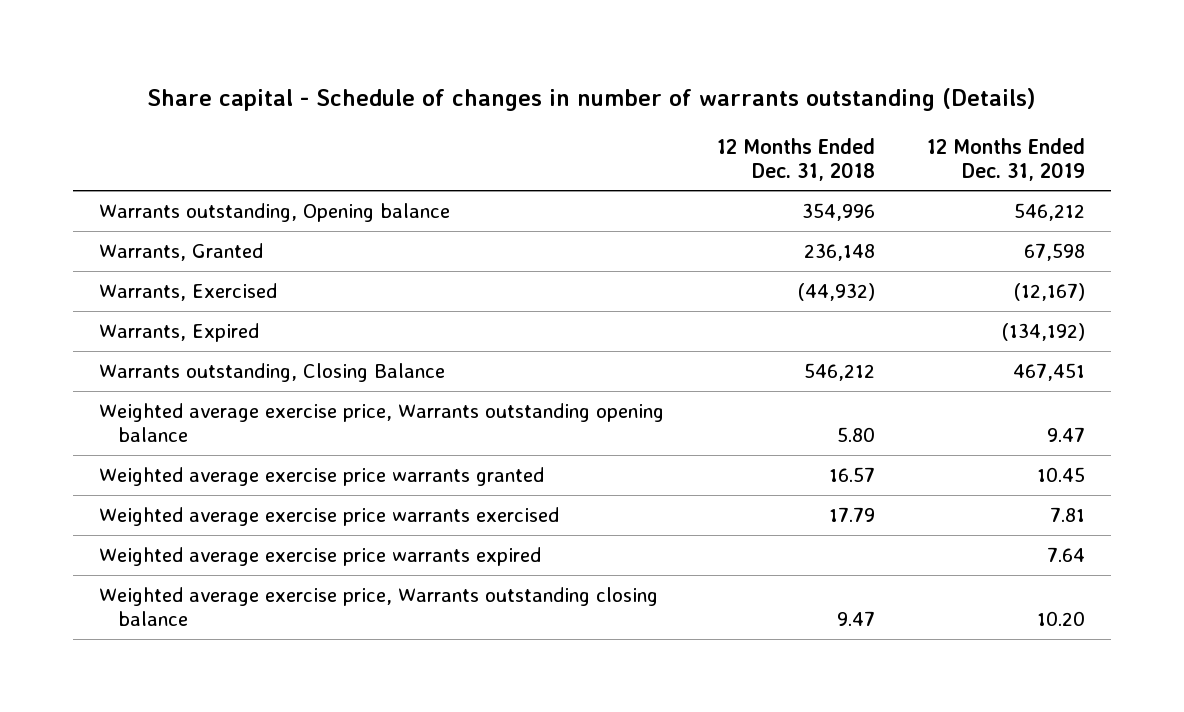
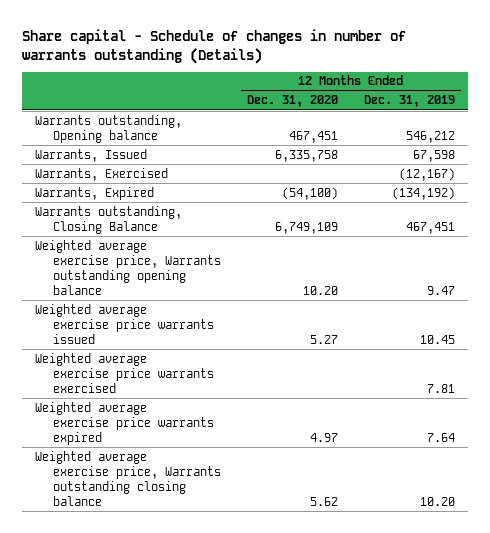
[716,137,875,181] 12 Months Ended Dec. 31, 2018 -> none
none -> [247,95,339,108] Dec. 31, 2020
[99,242,264,261] Warrants, Granted -> [34,148,147,162] Warrants, Issued
[99,466,545,486] Weighted average exercise price warrants granted -> [34,303,215,344] Weighted average exercise price warrants issued

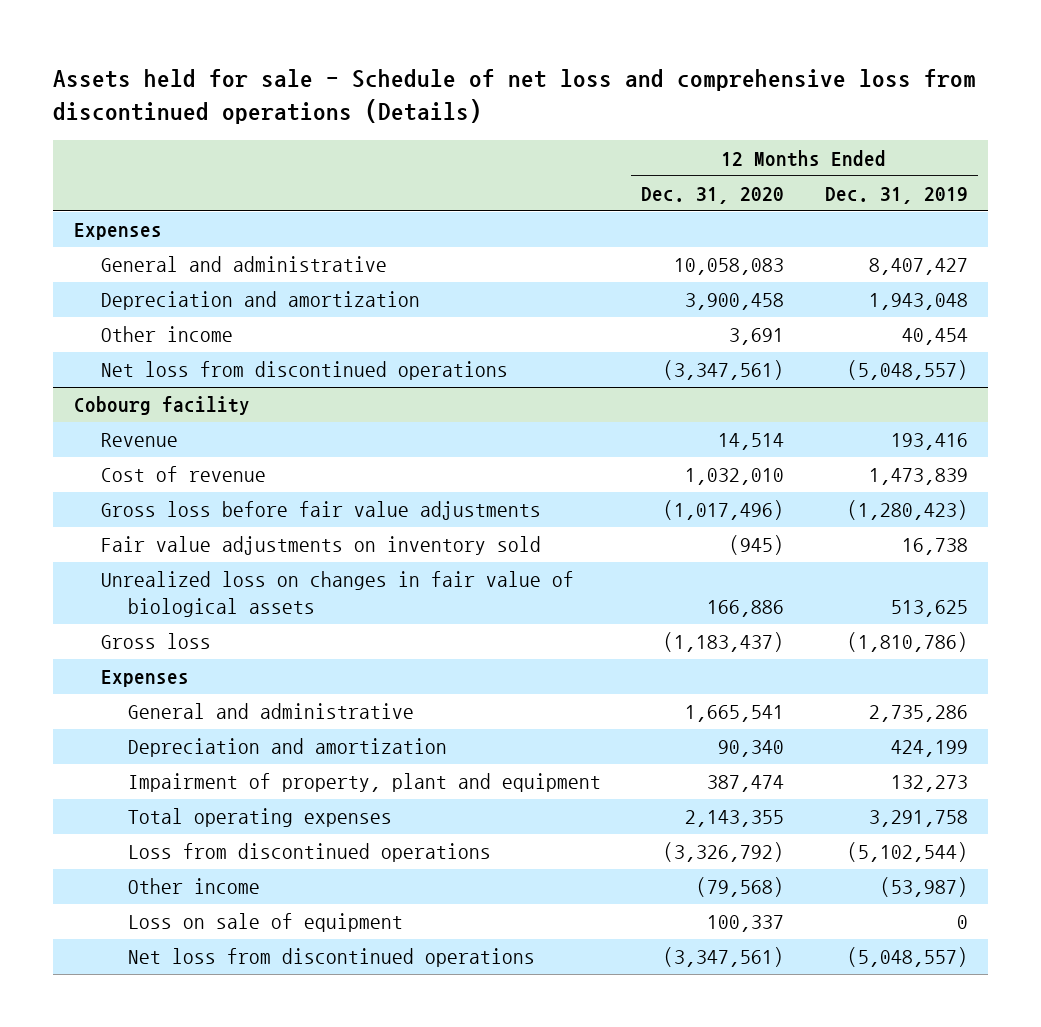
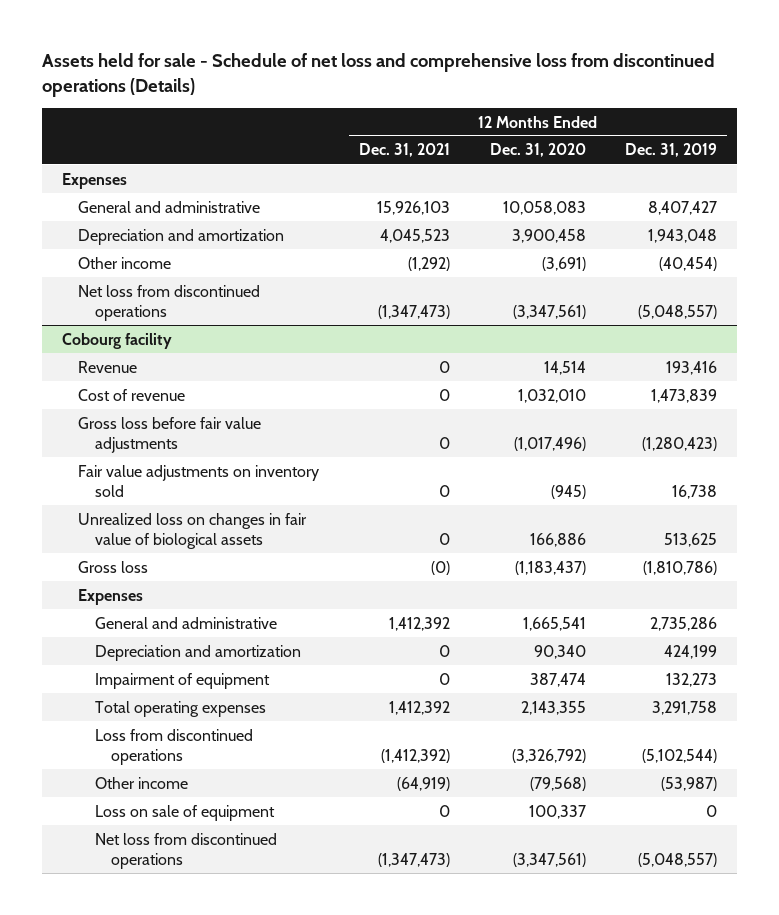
none -> [358,143,450,158] Dec. 31, 2021
[729,328,785,346] 3,691 -> [541,256,586,271] (3,691)
[901,328,968,346] 40,454 -> [659,256,718,271] (40,454)
[127,773,601,793] Impairment of property, plant and equipment -> [94,672,270,689] Impairment of equipment

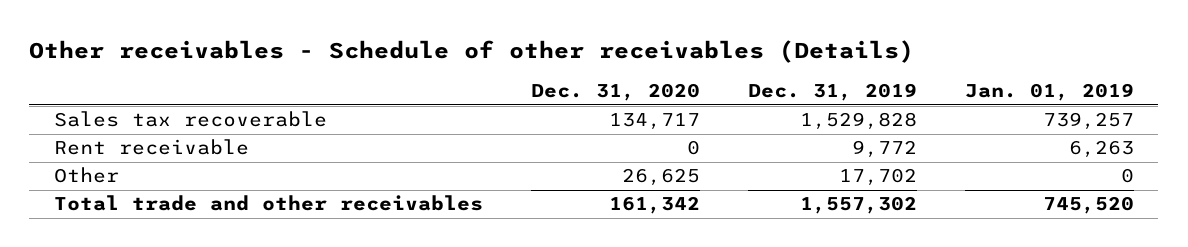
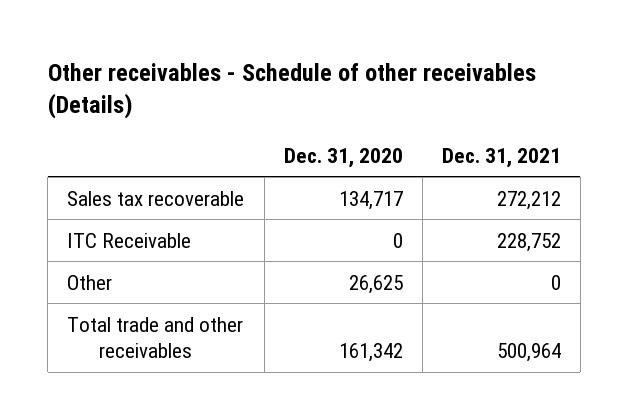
[748,83,918,102] Dec. 31, 2019 -> none
[965,83,1135,102] Jan. 01, 2019 -> none
none -> [441,147,561,168] Dec. 31, 2021
[53,139,249,156] Rent receivable -> none
none -> [67,232,192,248] ITC Receivable

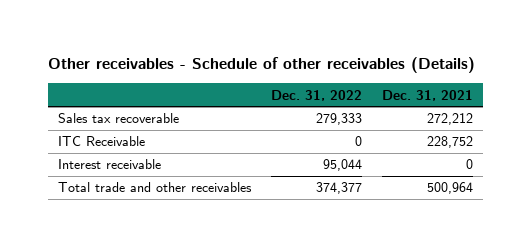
[283,147,403,168] Dec. 31, 2020 -> none
none -> [270,89,362,101] Dec. 31, 2022
[67,274,113,290] Other -> [57,159,161,170] Interest receivable

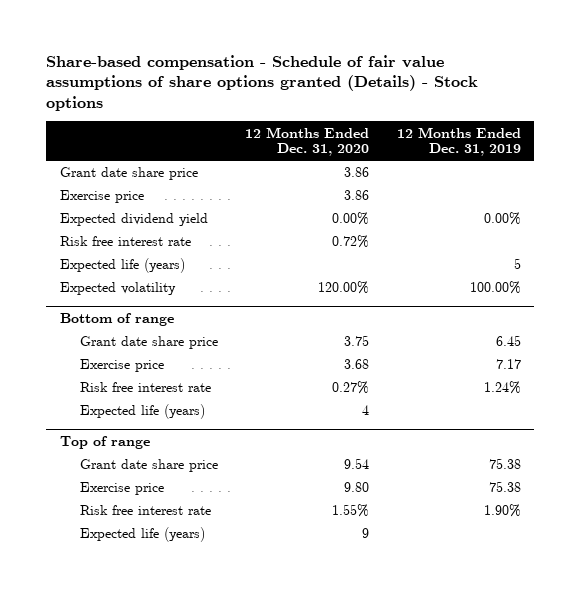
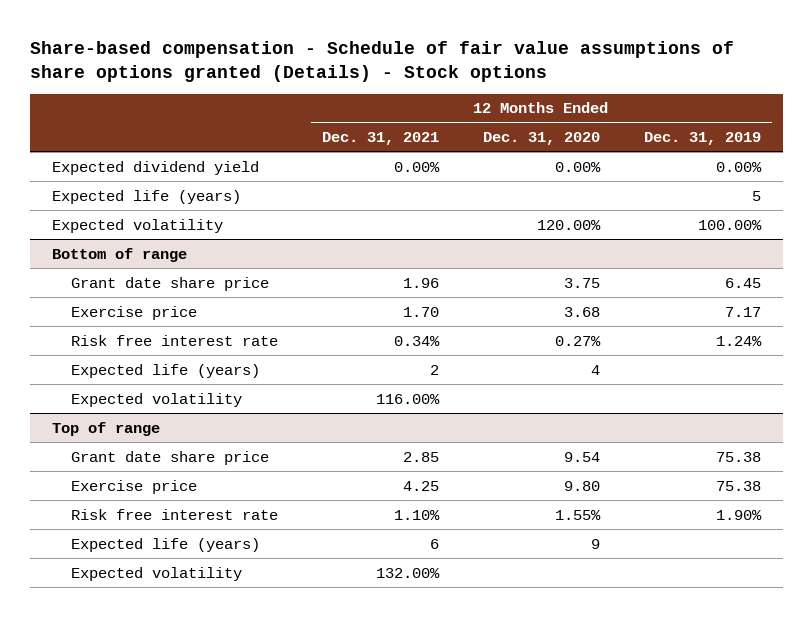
none -> [322,132,440,146] Dec. 31, 2021
[59,167,198,181] Grant date share price -> none
[59,190,144,204] Exercise price -> none
[59,236,191,247] Risk free interest rate -> none
none -> [71,392,243,407] Expected volatility
none -> [71,566,243,581] Expected volatility

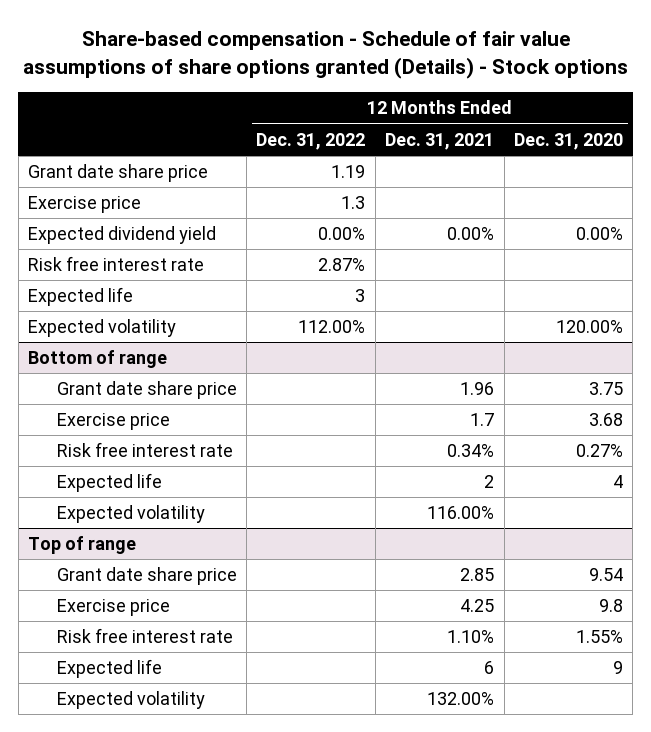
[643,132,761,146] Dec. 31, 2019 -> none
none -> [256,132,366,150] Dec. 31, 2022
none -> [28,164,209,183] Grant date share price
none -> [28,196,142,214] Exercise price
none -> [28,256,205,272] Risk free interest rate
[51,189,241,204] Expected life (years) -> [28,287,134,307] Expected life
[403,306,440,317] 1.70 -> [470,413,495,427] 1.7
[71,363,261,378] Expected life (years) -> [56,473,162,493] Expected life
[563,480,600,491] 9.80 -> [599,599,624,613] 9.8
[71,537,261,552] Expected life (years) -> [56,659,162,679] Expected life

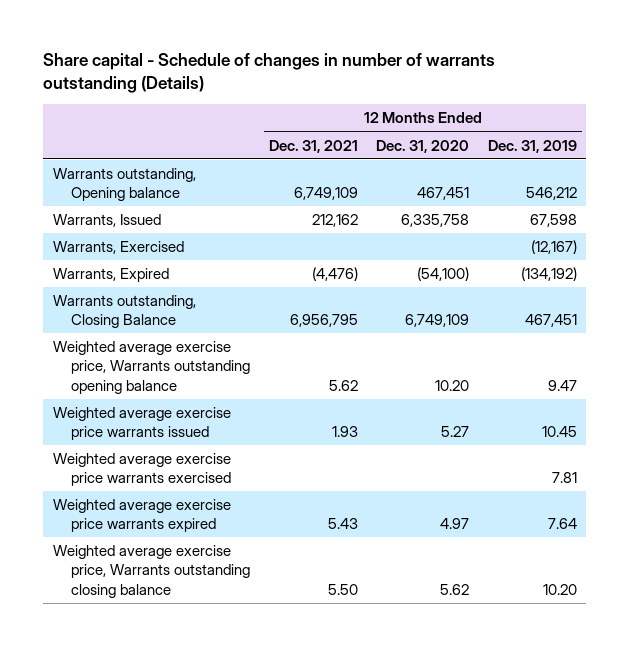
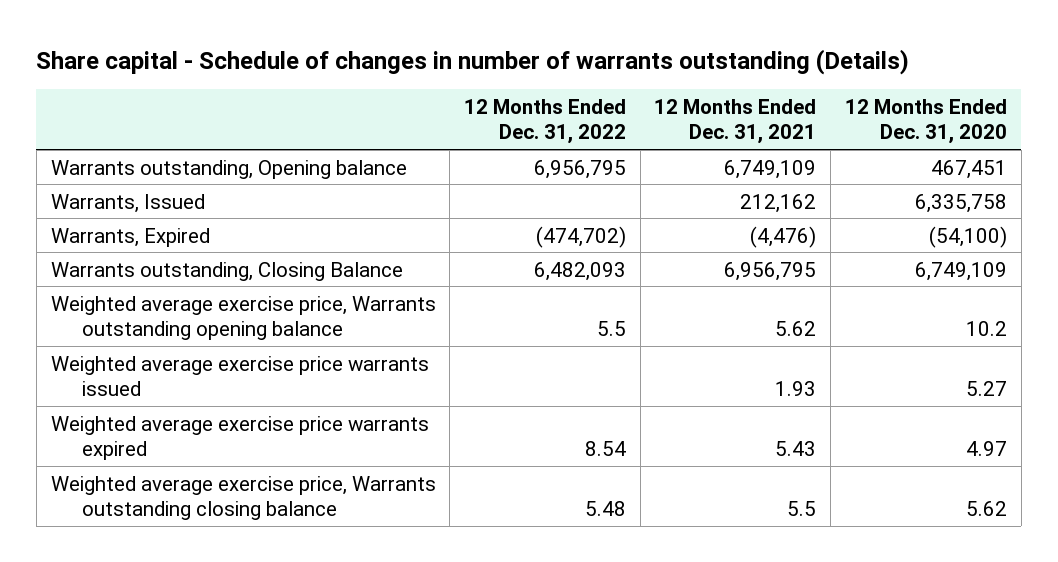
[487,139,577,153] Dec. 31, 2019 -> none
none -> [464,98,627,145] 12 Months Ended Dec. 31, 2022
[52,241,184,255] Warrants, Exercised -> none
[435,379,470,391] 10.20 -> [965,321,1007,337] 10.2
[52,453,231,487] Weighted average exercise price warrants exercised -> none
[327,583,358,595] 5.50 -> [787,501,817,517] 5.5

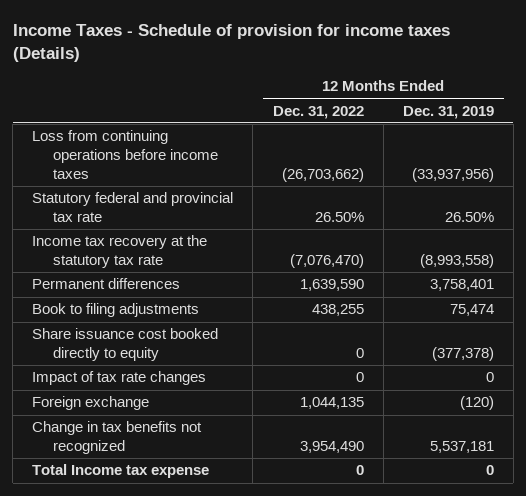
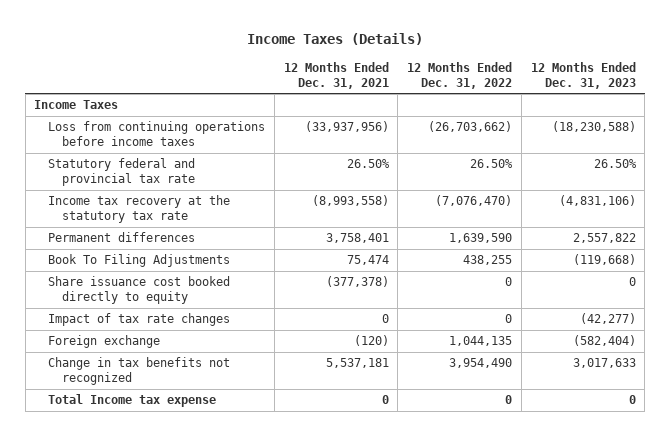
[12,23,450,62] Income Taxes - Schedule of provision for income taxes (Details) -> [247,33,424,46] Income Taxes (Details)
[402,105,494,119] Dec. 31, 2019 -> none
none -> [283,61,389,89] 12 Months Ended Dec. 31, 2021
none -> [530,61,636,89] 12 Months Ended Dec. 31, 2023
none -> [34,100,119,110] Income Taxes
[32,303,200,318] Book to filing adjustments -> [48,254,231,268] Book To Filing Adjustments

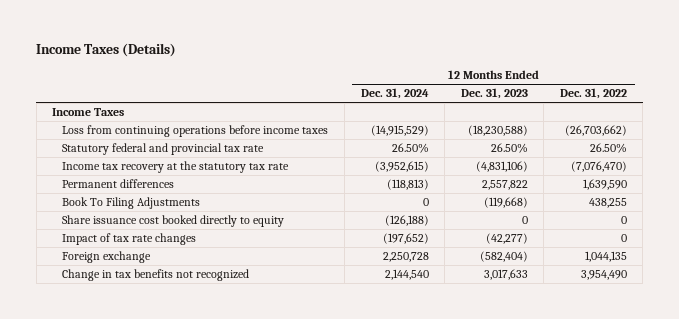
[283,61,389,89] 12 Months Ended Dec. 31, 2021 -> none
none -> [360,88,429,100] Dec. 31, 2024
[48,394,217,408] Total Income tax expense -> none

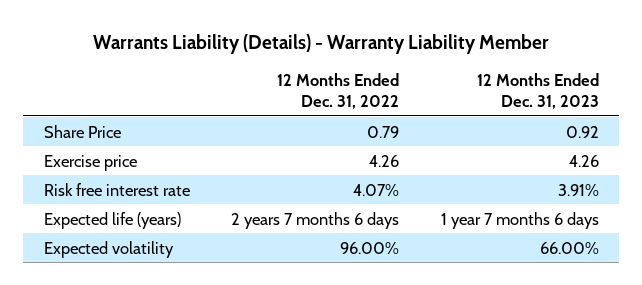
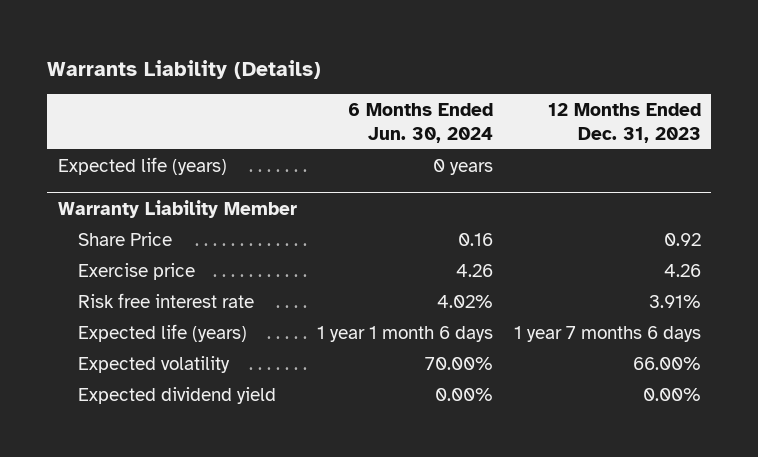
[93,33,550,54] Warrants Liability (Details) - Warranty Liability Member -> [47,59,322,79] Warrants Liability (Details)
[277,72,400,109] 12 Months Ended Dec. 31, 2022 -> none
none -> [348,103,494,143] 6 Months Ended Jun. 30, 2024
none -> [57,156,227,175] Expected life (years)
none -> [57,199,297,218] Warranty Liability Member
none -> [77,386,276,404] Expected dividend yield

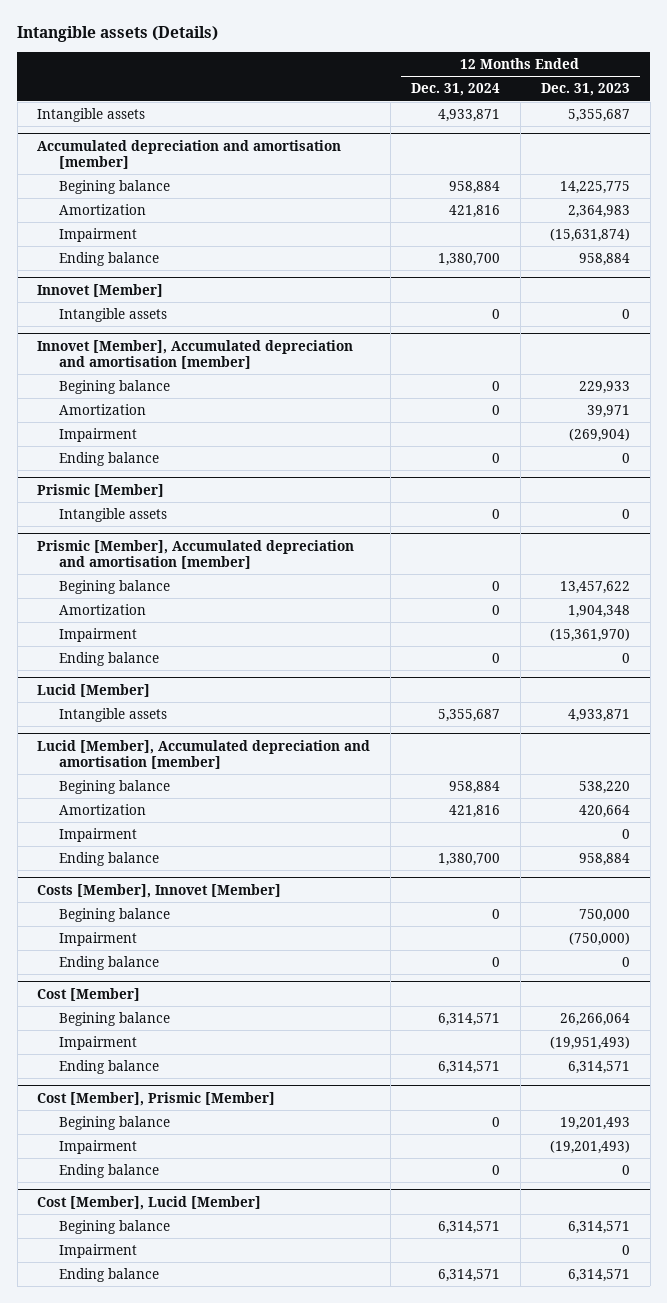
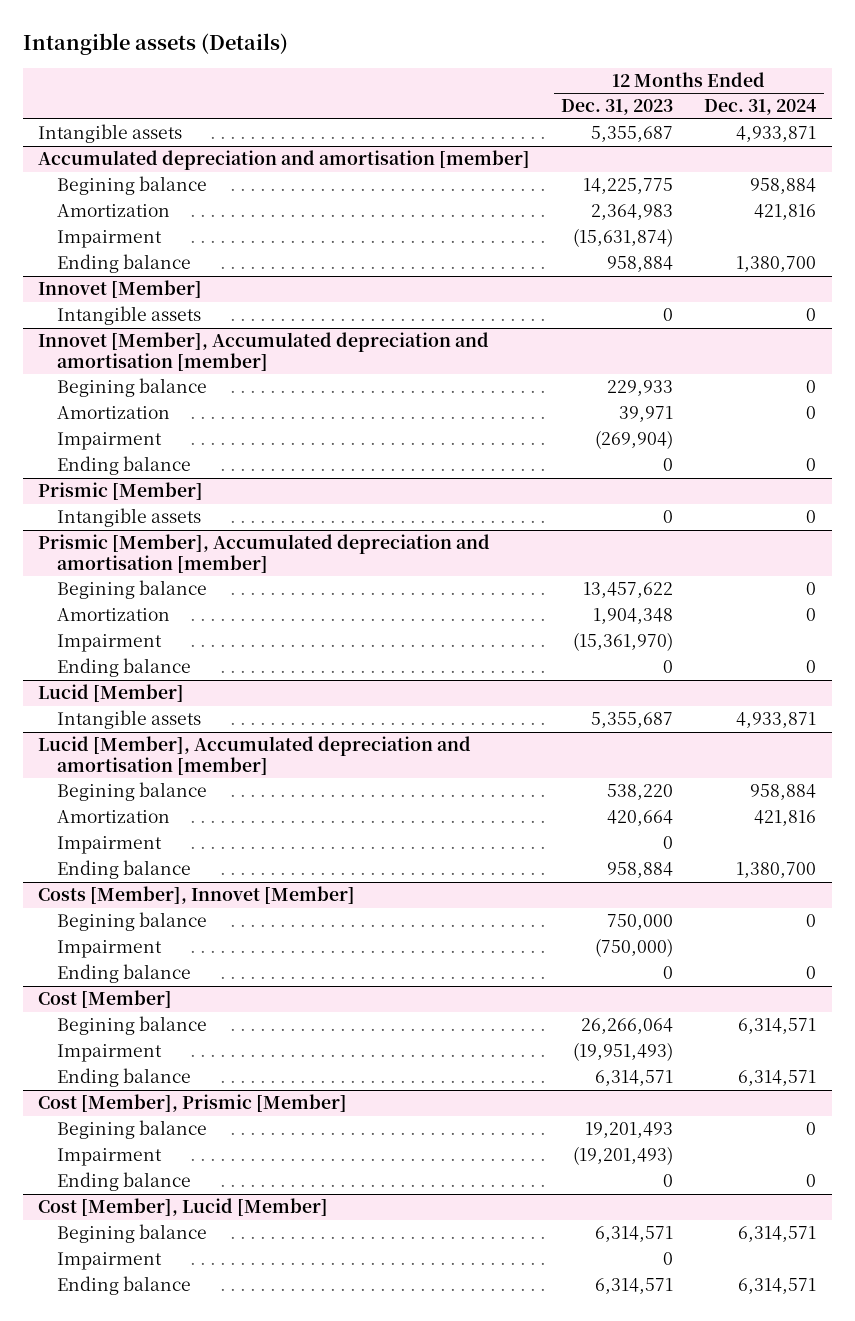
[438,709,501,723] 5,355,687 -> [736,712,817,729] 4,933,871
[567,709,630,723] 4,933,871 -> [591,712,674,729] 5,355,687

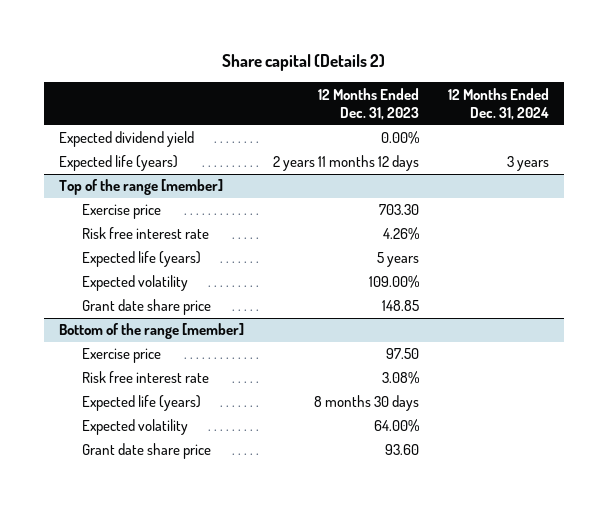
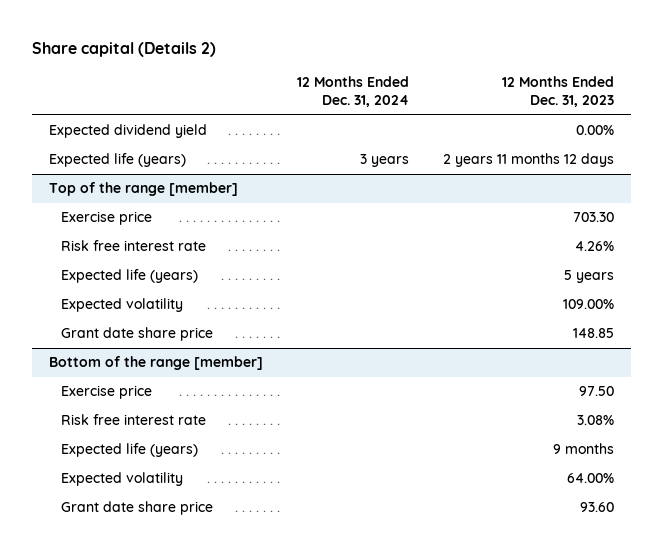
[314,395,420,412] 8 months 30 days -> [552,443,614,455] 9 months

